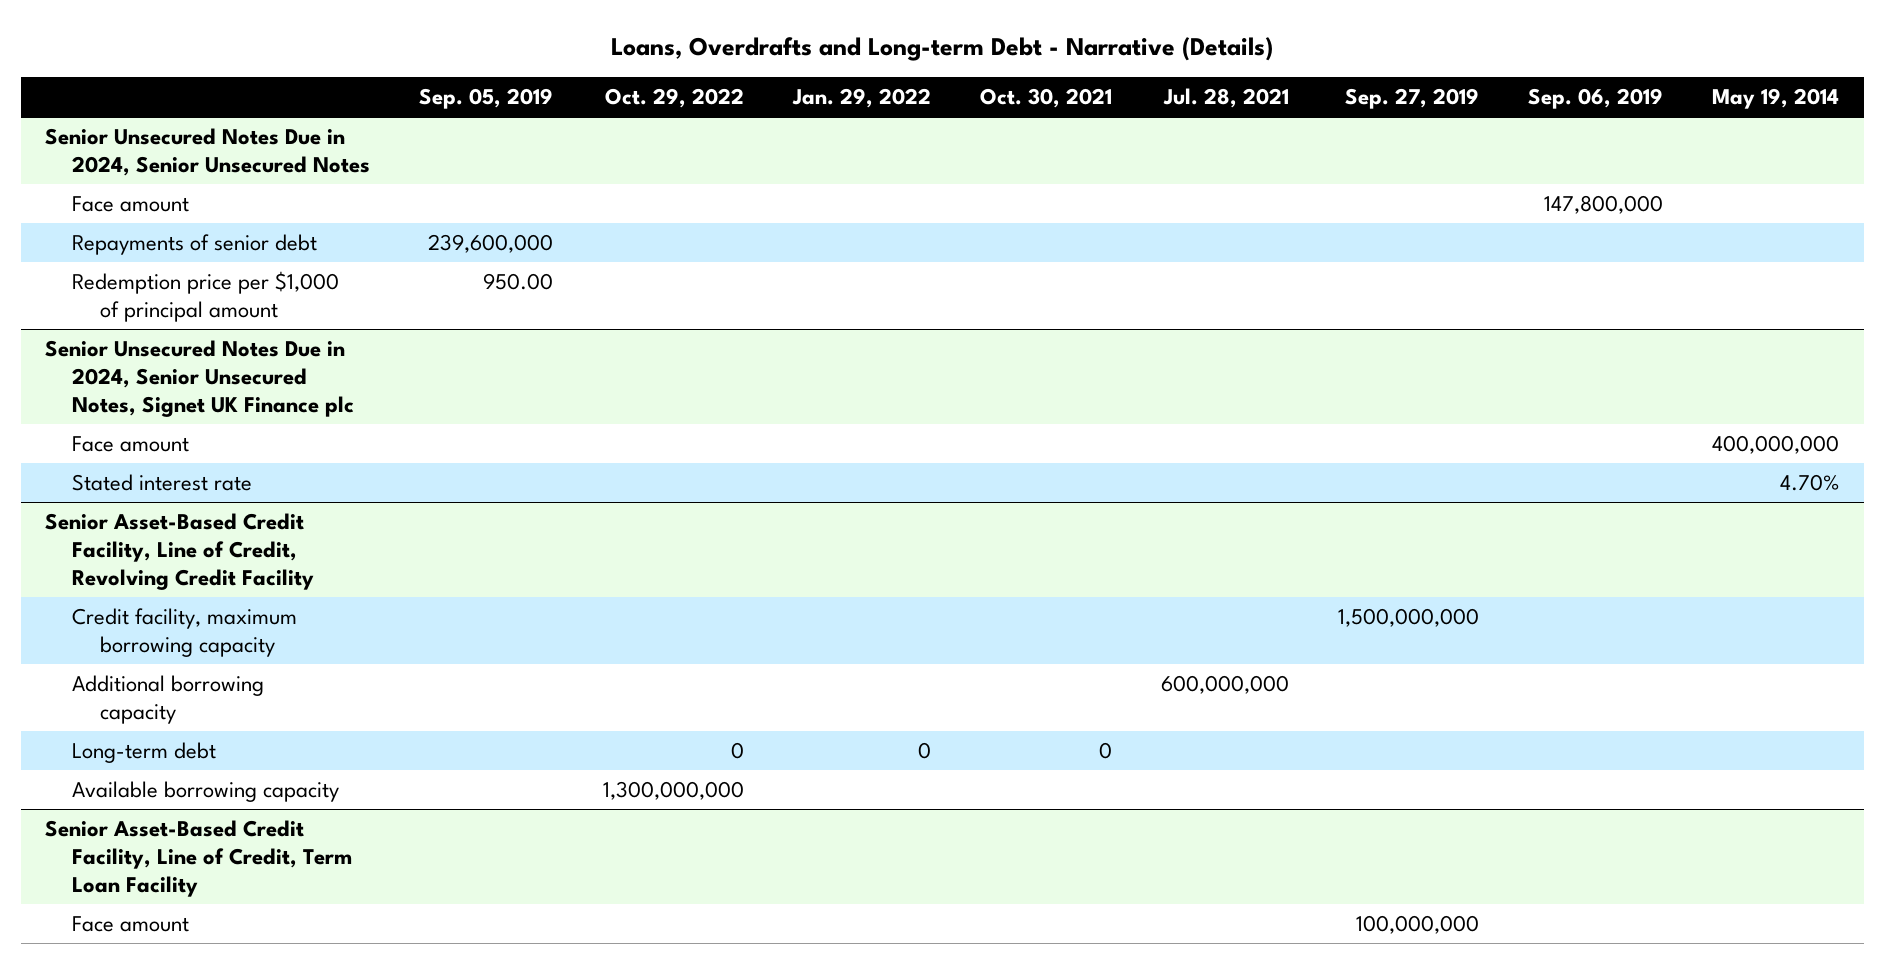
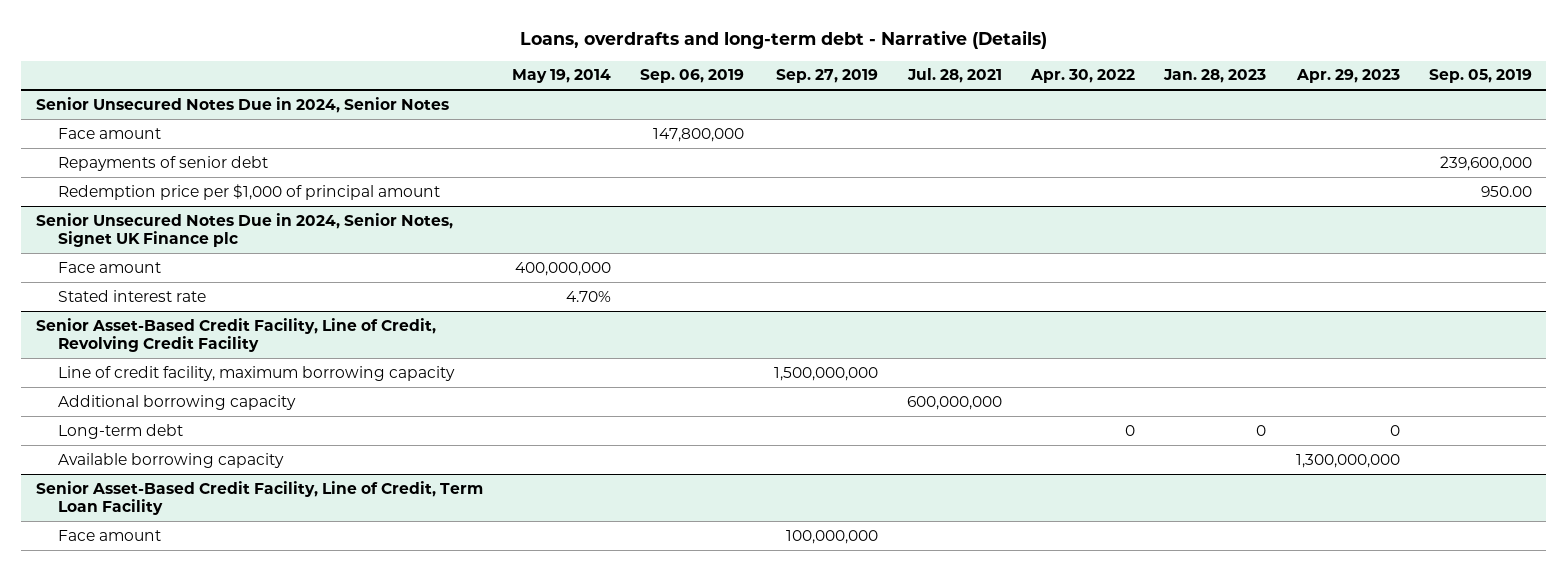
[611,37,1274,62] Loans, Overdrafts and Long-term Debt - Narrative (Details) -> [519,30,1047,50] Loans, overdrafts and long-term debt - Narrative (Details)
[604,88,744,109] Oct. 29, 2022 -> none
[791,88,931,109] Jan. 29, 2022 -> none
[979,88,1112,109] Oct. 30, 2021 -> none
none -> [1030,69,1136,84] Apr. 30, 2022
none -> [1163,69,1267,84] Jan. 28, 2023
none -> [1295,69,1400,84] Apr. 29, 2023
[45,127,371,176] Senior Unsecured Notes Due in 2024, Senior Unsecured Notes -> [36,96,450,113] Senior Unsecured Notes Due in 2024, Senior Notes
[45,339,355,417] Senior Unsecured Notes Due in 2024, Senior Unsecured Notes, Signet UK Finance plc -> [36,212,454,247] Senior Unsecured Notes Due in 2024, Senior Notes, Signet UK Finance plc
[72,607,298,657] Credit facility, maximum borrowing capacity -> [58,365,456,381] Line of credit facility, maximum borrowing capacity

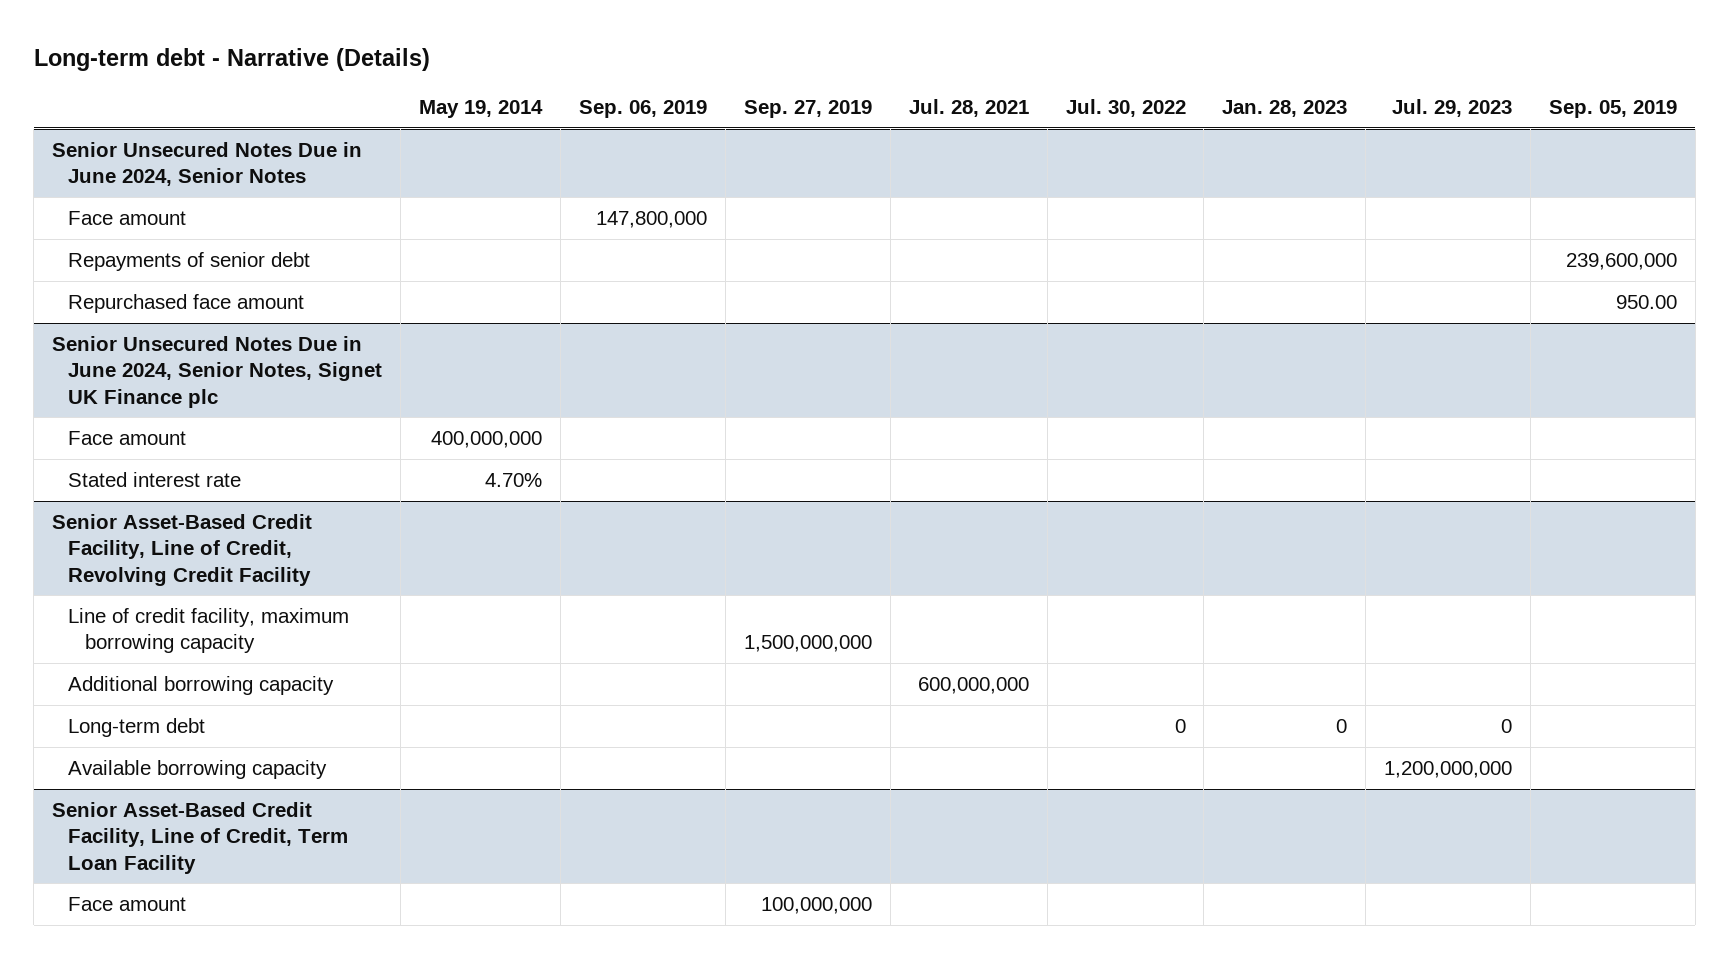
[519,30,1047,50] Loans, overdrafts and long-term debt - Narrative (Details) -> [33,47,430,71] Long-term debt - Narrative (Details)
[1030,69,1136,84] Apr. 30, 2022 -> none
[1295,69,1400,84] Apr. 29, 2023 -> none
none -> [1065,99,1186,118] Jul. 30, 2022
none -> [1392,99,1513,118] Jul. 29, 2023
[36,96,450,113] Senior Unsecured Notes Due in 2024, Senior Notes -> [52,141,363,187] Senior Unsecured Notes Due in June 2024, Senior Notes
[58,183,441,200] Redemption price per $1,000 of principal amount -> none
none -> [68,293,305,313] Repurchased face amount
[36,212,454,247] Senior Unsecured Notes Due in 2024, Senior Notes, Signet UK Finance plc -> [52,335,383,408] Senior Unsecured Notes Due in June 2024, Senior Notes, Signet UK Finance plc

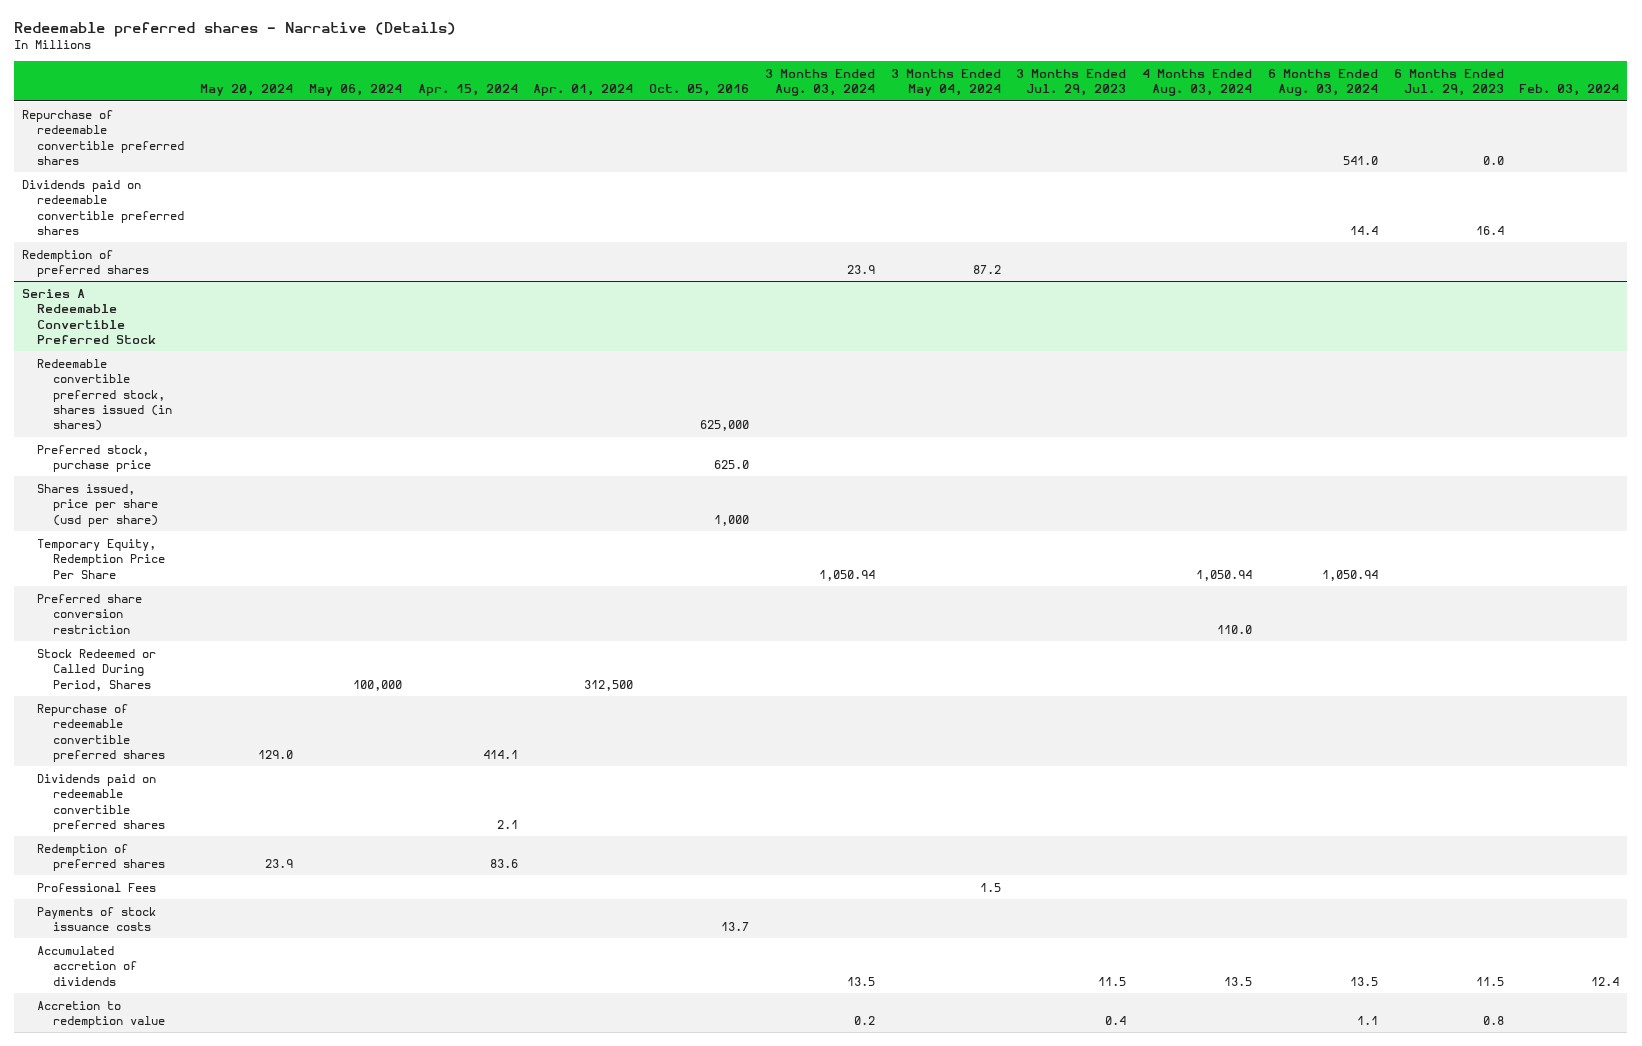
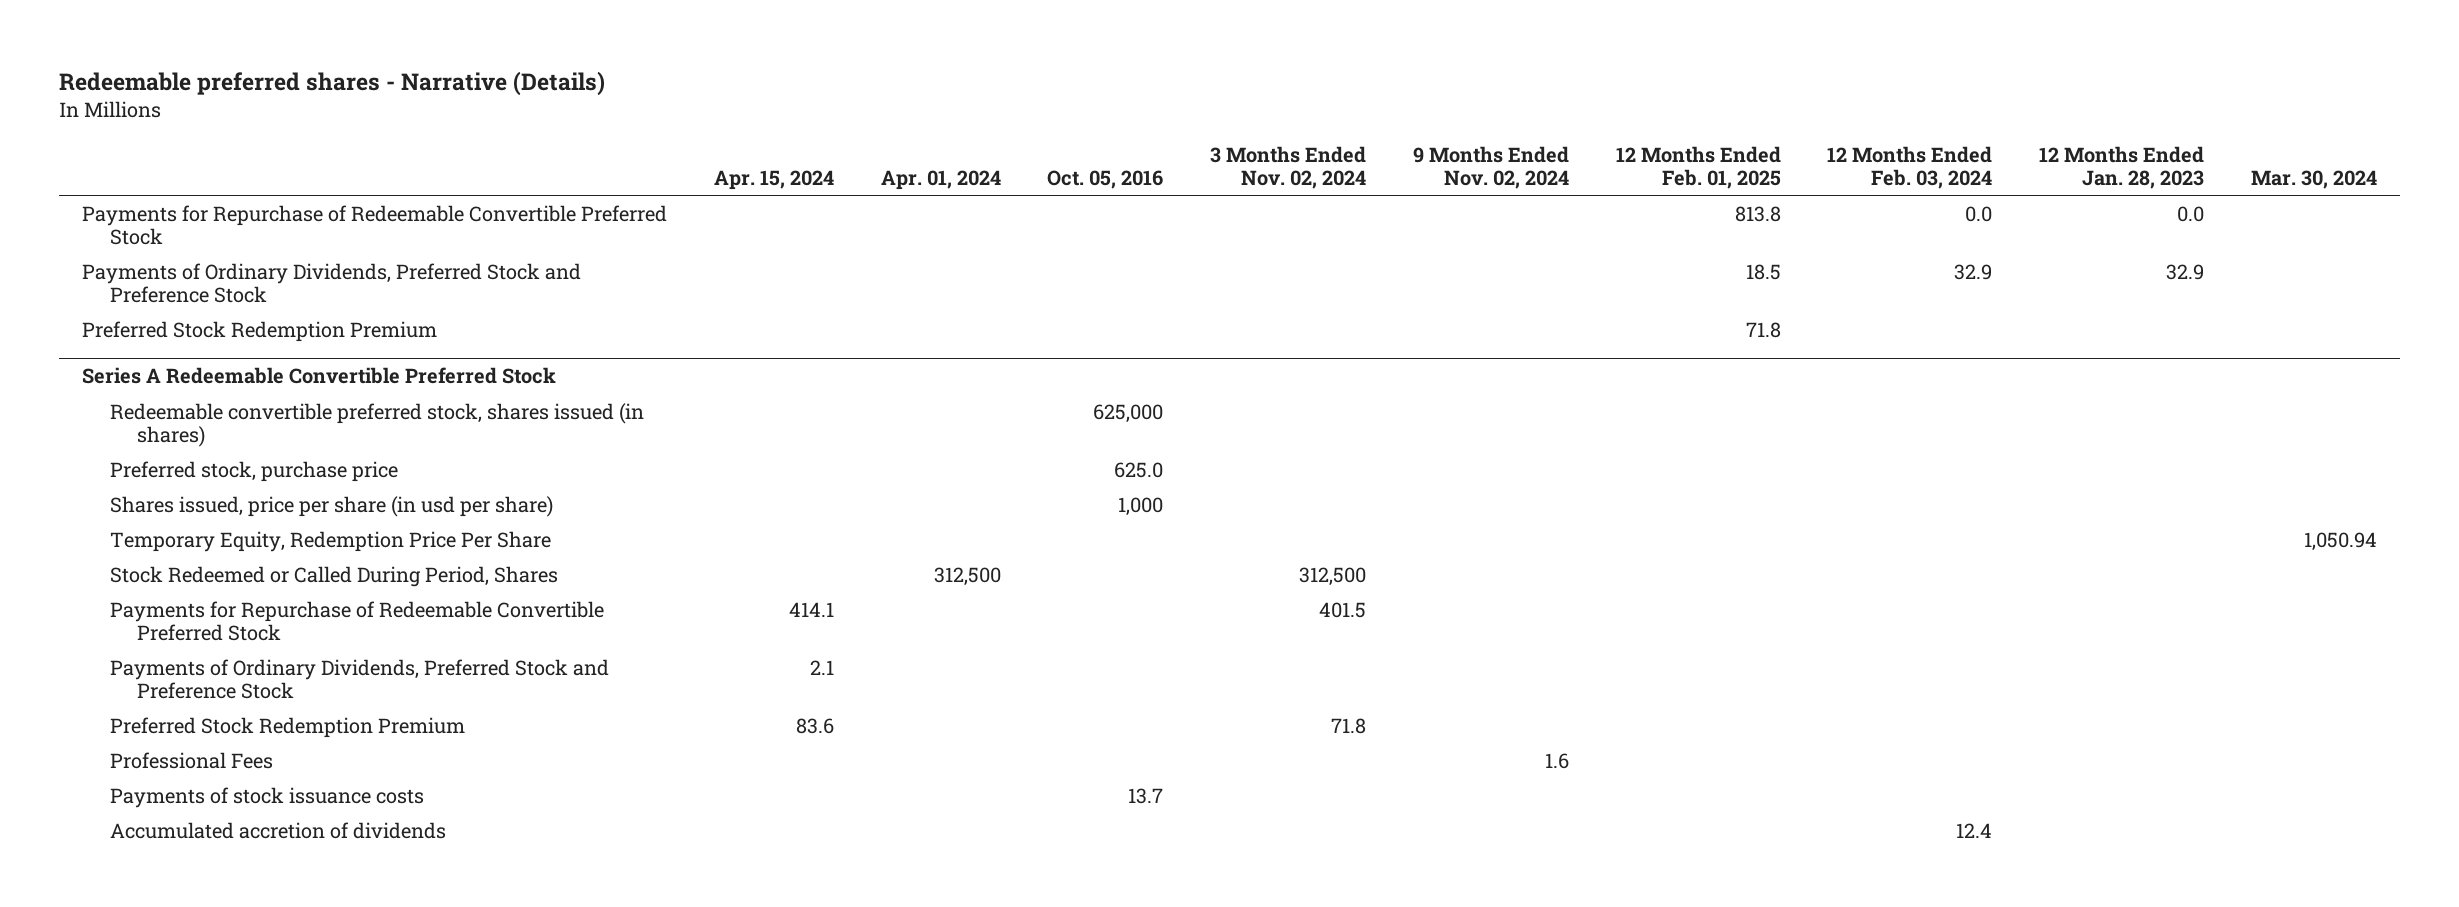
[200,84,294,97] May 20, 2024 -> none
[308,84,402,97] May 06, 2024 -> none
[764,68,875,97] 3 Months Ended Aug. 03, 2024 -> none
[890,68,1001,97] 3 Months Ended May 04, 2024 -> none
[1016,68,1127,97] 3 Months Ended Jul. 29, 2023 -> none
[1142,68,1253,97] 4 Months Ended Aug. 03, 2024 -> none
[1267,68,1378,97] 6 Months Ended Aug. 03, 2024 -> none
[1393,68,1504,97] 6 Months Ended Jul. 29, 2023 -> none
[1519,84,1620,97] Feb. 03, 2024 -> none
none -> [1210,145,1367,189] 3 Months Ended Nov. 02, 2024
none -> [1412,145,1569,189] 9 Months Ended Nov. 02, 2024
none -> [1615,145,1781,189] 12 Months Ended Feb. 01, 2025
none -> [1827,145,1993,189] 12 Months Ended Feb. 03, 2024
none -> [2039,145,2205,189] 12 Months Ended Jan. 28, 2023
none -> [2250,169,2377,189] Mar. 30, 2024
[22,109,185,165] Repurchase of redeemable convertible preferred shares -> [82,204,668,245] Payments for Repurchase of Redeemable Convertible Preferred Stock
[22,179,185,235] Dividends paid on redeemable convertible preferred shares -> [82,262,582,303] Payments of Ordinary Dividends, Preferred Stock and Preference Stock
[22,249,150,278] Redemption of preferred shares -> [82,320,438,342] Preferred Stock Redemption Premium
[37,483,158,527] Shares issued, price per share (usd per share) -> [109,495,553,517] Shares issued, price per share (in usd per share)
[37,593,143,634] Preferred share conversion restriction -> none
[37,703,165,762] Repurchase of redeemable convertible preferred shares -> [109,600,604,641] Payments for Repurchase of Redeemable Convertible Preferred Stock
[37,773,165,832] Dividends paid on redeemable convertible preferred shares -> [109,658,609,699] Payments of Ordinary Dividends, Preferred Stock and Preference Stock
[37,843,165,872] Redemption of preferred shares -> [109,716,465,738] Preferred Stock Redemption Premium
[37,1000,165,1029] Accretion to redemption value -> none

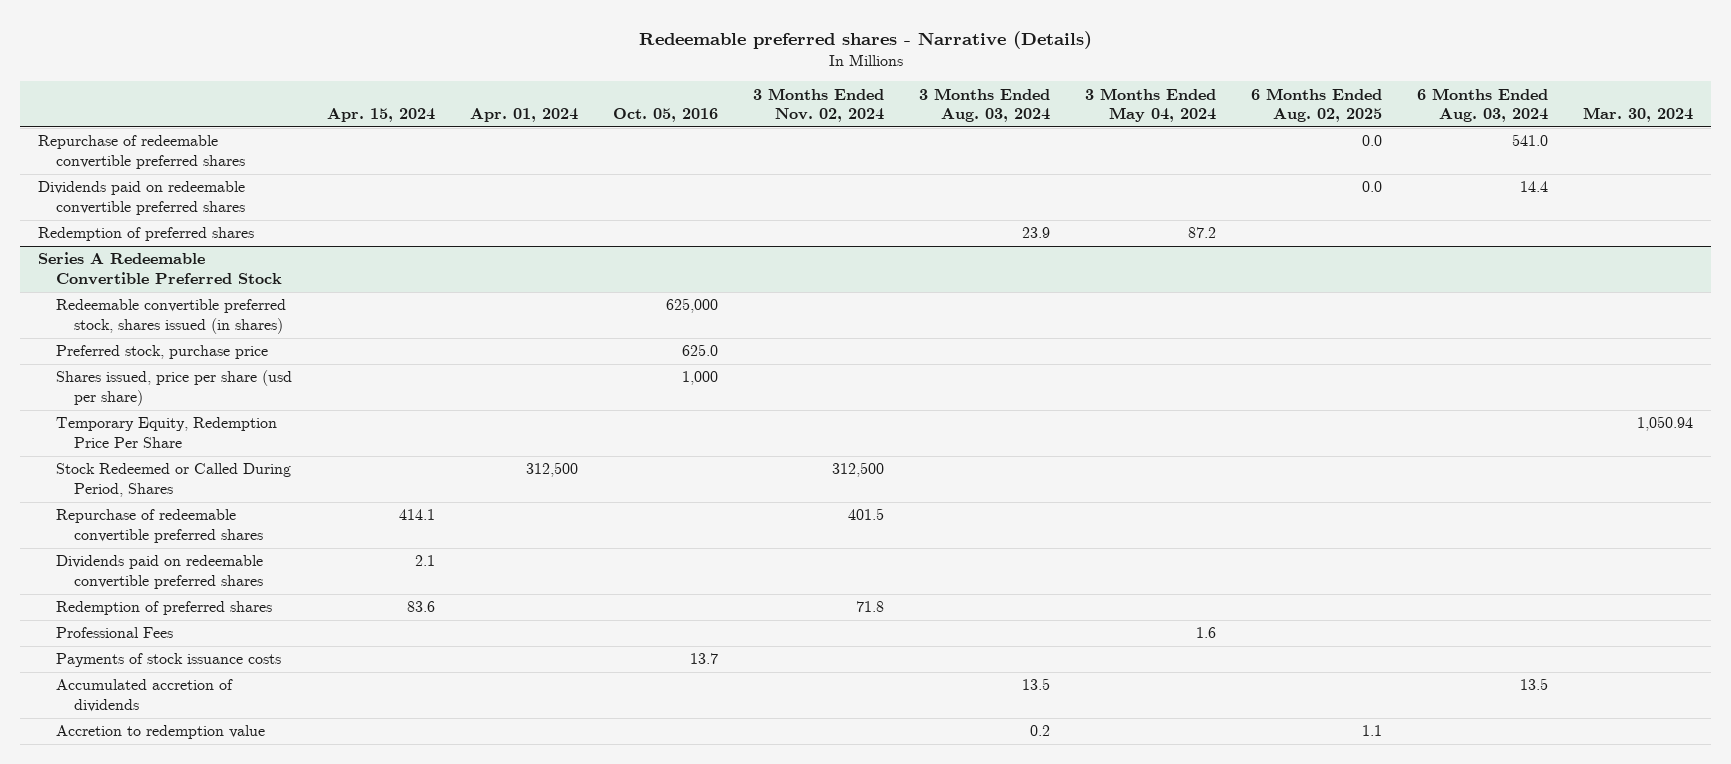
[1412,145,1569,189] 9 Months Ended Nov. 02, 2024 -> none
[1615,145,1781,189] 12 Months Ended Feb. 01, 2025 -> none
[1827,145,1993,189] 12 Months Ended Feb. 03, 2024 -> none
[2039,145,2205,189] 12 Months Ended Jan. 28, 2023 -> none
none -> [919,87,1051,123] 3 Months Ended Aug. 03, 2024
none -> [1085,87,1217,123] 3 Months Ended May 04, 2024
none -> [1251,87,1383,123] 6 Months Ended Aug. 02, 2025
none -> [1417,87,1549,123] 6 Months Ended Aug. 03, 2024
[82,204,668,245] Payments for Repurchase of Redeemable Convertible Preferred Stock -> [37,135,245,169] Repurchase of redeemable convertible preferred shares
[82,262,582,303] Payments of Ordinary Dividends, Preferred Stock and Preference Stock -> [37,181,245,215] Dividends paid on redeemable convertible preferred shares
[82,320,438,342] Preferred Stock Redemption Premium -> [37,227,254,242] Redemption of preferred shares
[109,495,553,517] Shares issued, price per share (in usd per share) -> [55,370,292,406] Shares issued, price per share (usd per share)
[109,600,604,641] Payments for Repurchase of Redeemable Convertible Preferred Stock -> [55,509,264,543] Repurchase of redeemable convertible preferred shares
[109,658,609,699] Payments of Ordinary Dividends, Preferred Stock and Preference Stock -> [55,555,264,589] Dividends paid on redeemable convertible preferred shares
[109,716,465,738] Preferred Stock Redemption Premium -> [55,601,272,616] Redemption of preferred shares
none -> [55,725,265,740] Accretion to redemption value

